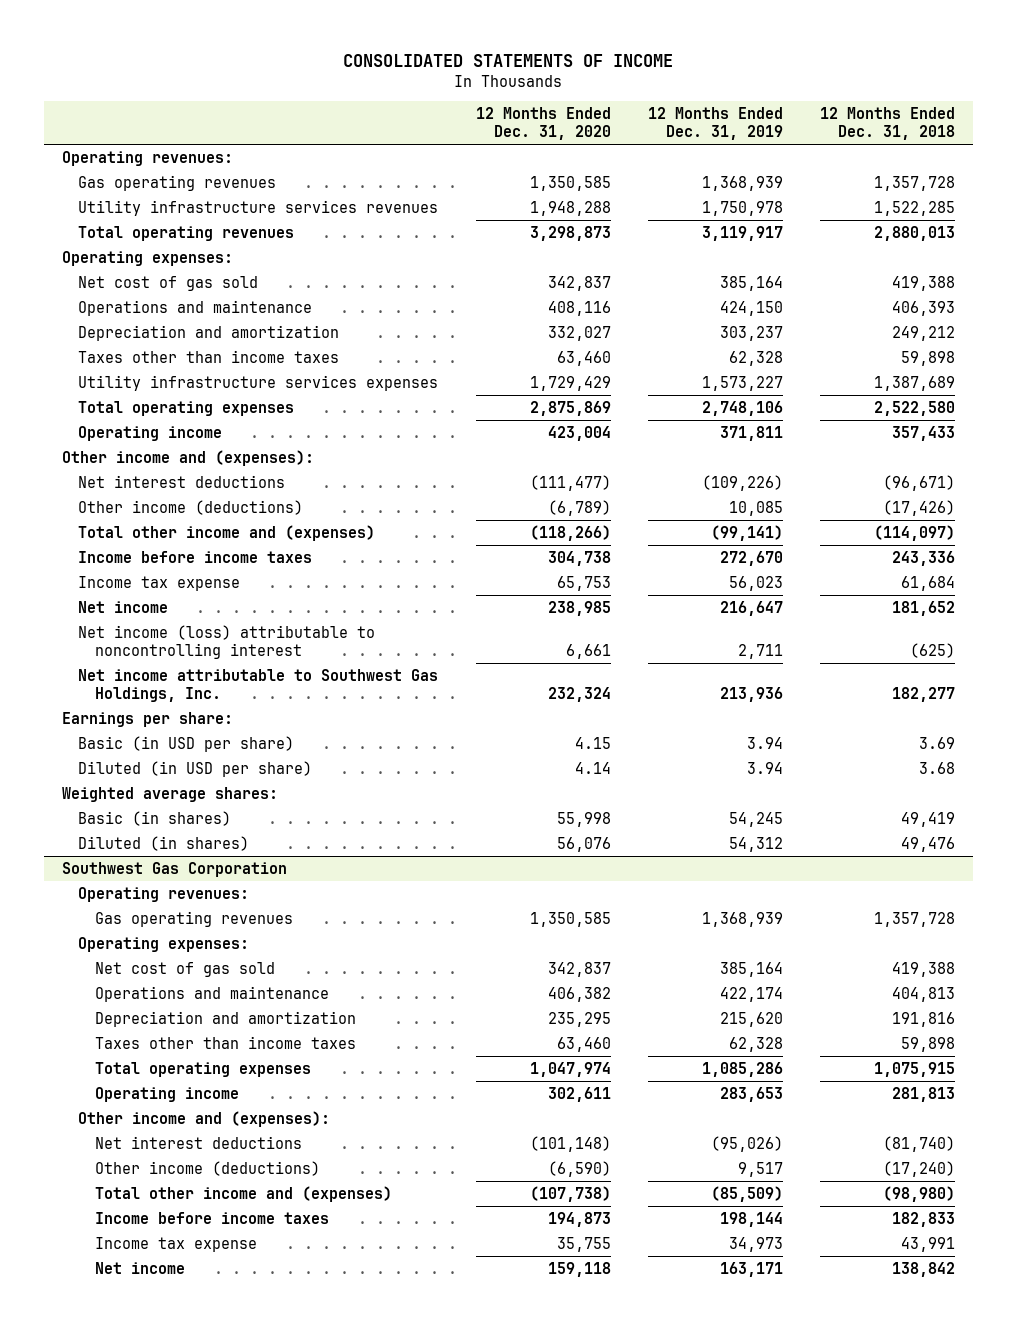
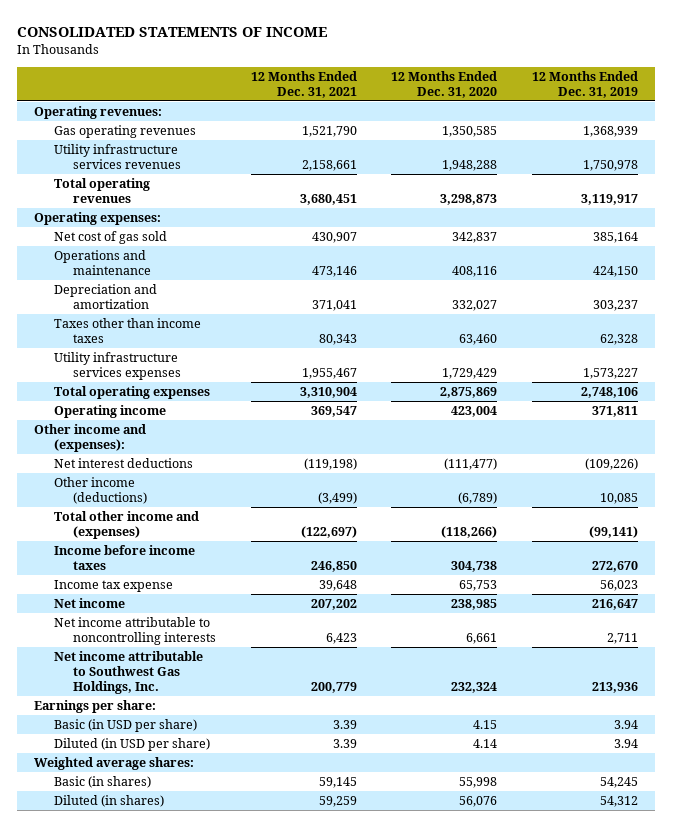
[819,107,955,141] 12 Months Ended Dec. 31, 2018 -> none
none -> [250,70,357,98] 12 Months Ended Dec. 31, 2021
[78,624,376,659] Net income (loss) attributable to noncontrolling interest -> [53,617,217,646] Net income attributable to noncontrolling interests
[62,861,288,877] Southwest Gas Corporation -> none
[78,886,250,902] Operating revenues: -> none
[94,910,293,927] Gas operating revenues -> none
[78,936,250,952] Operating expenses: -> none
[94,961,275,977] Net cost of gas sold -> none
[94,985,329,1002] Operations and maintenance -> none
[94,1010,356,1027] Depreciation and amortization -> none
[94,1035,356,1049] Taxes other than income taxes -> none
[94,1061,311,1077] Total operating expenses -> none
[94,1086,239,1102] Operating income -> none
[78,1110,331,1127] Other income and (expenses): -> none
[94,1135,302,1149] Net interest deductions -> none
[94,1160,320,1176] Other income (deductions) -> none
[94,1185,392,1202] Total other income and (expenses) -> none
[94,1211,329,1224] Income before income taxes -> none
[94,1236,257,1252] Income tax expense -> none
[94,1261,185,1274] Net income -> none

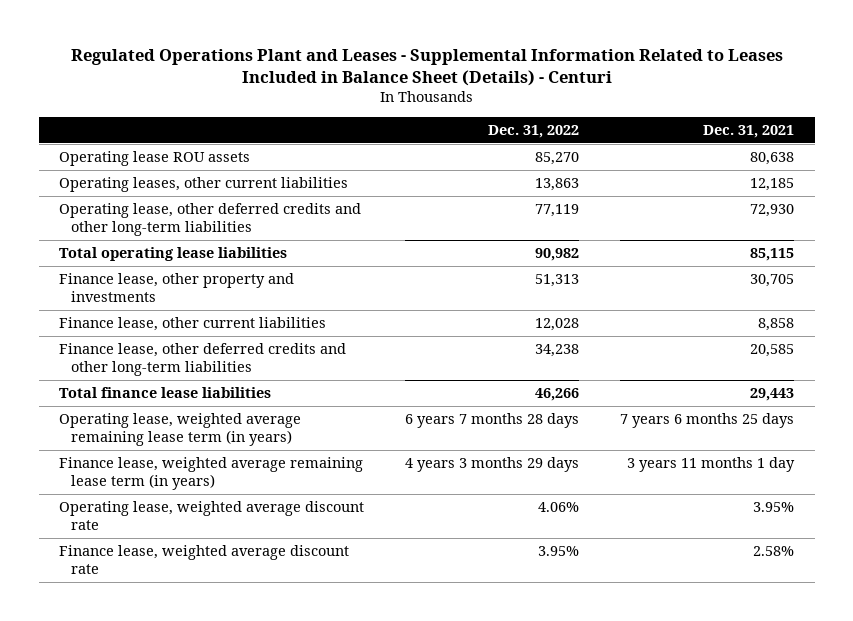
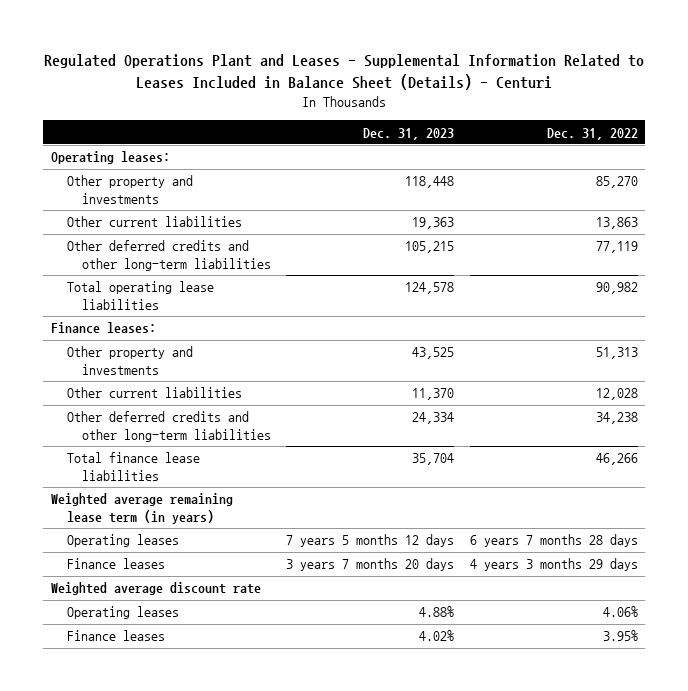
[703,124,795,138] Dec. 31, 2021 -> none
none -> [363,127,455,140] Dec. 31, 2023
none -> [50,151,170,165] Operating leases:
[59,151,251,167] Operating lease ROU assets -> [66,175,193,204] Other property and investments
[59,177,349,193] Operating leases, other current liabilities -> [66,216,242,228] Other current liabilities
[59,203,362,237] Operating lease, other deferred credits and other long-term liabilities -> [66,240,272,271] Other deferred credits and other long-term liabilities
none -> [50,322,156,334] Finance leases:
[59,273,295,303] Finance lease, other property and investments -> [66,346,193,375] Other property and investments
[59,317,327,332] Finance lease, other current liabilities -> [66,387,242,399] Other current liabilities
[59,343,347,377] Finance lease, other deferred credits and other long-term liabilities -> [66,411,272,442] Other deferred credits and other long-term liabilities
none -> [50,493,233,524] Weighted average remaining lease term (in years)
[59,413,302,447] Operating lease, weighted average remaining lease term (in years) -> [66,534,179,548] Operating leases
[59,457,364,491] Finance lease, weighted average remaining lease term (in years) -> [66,558,165,570] Finance leases
none -> [50,582,261,596] Weighted average discount rate
[59,501,365,531] Operating lease, weighted average discount rate -> [66,606,179,620] Operating leases
[59,545,350,575] Finance lease, weighted average discount rate -> [66,630,165,642] Finance leases

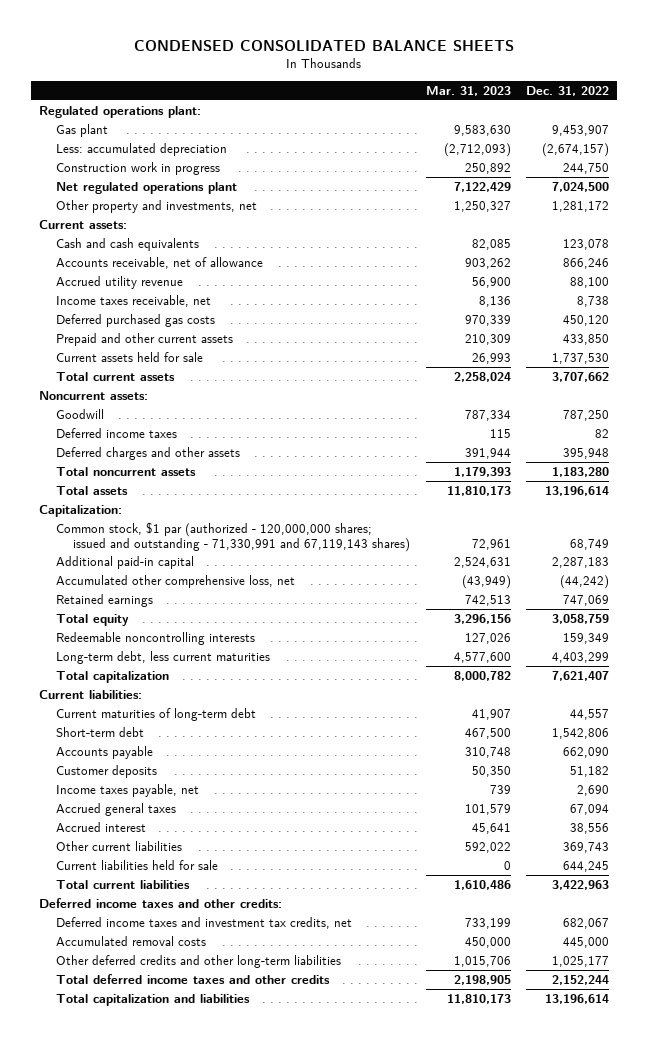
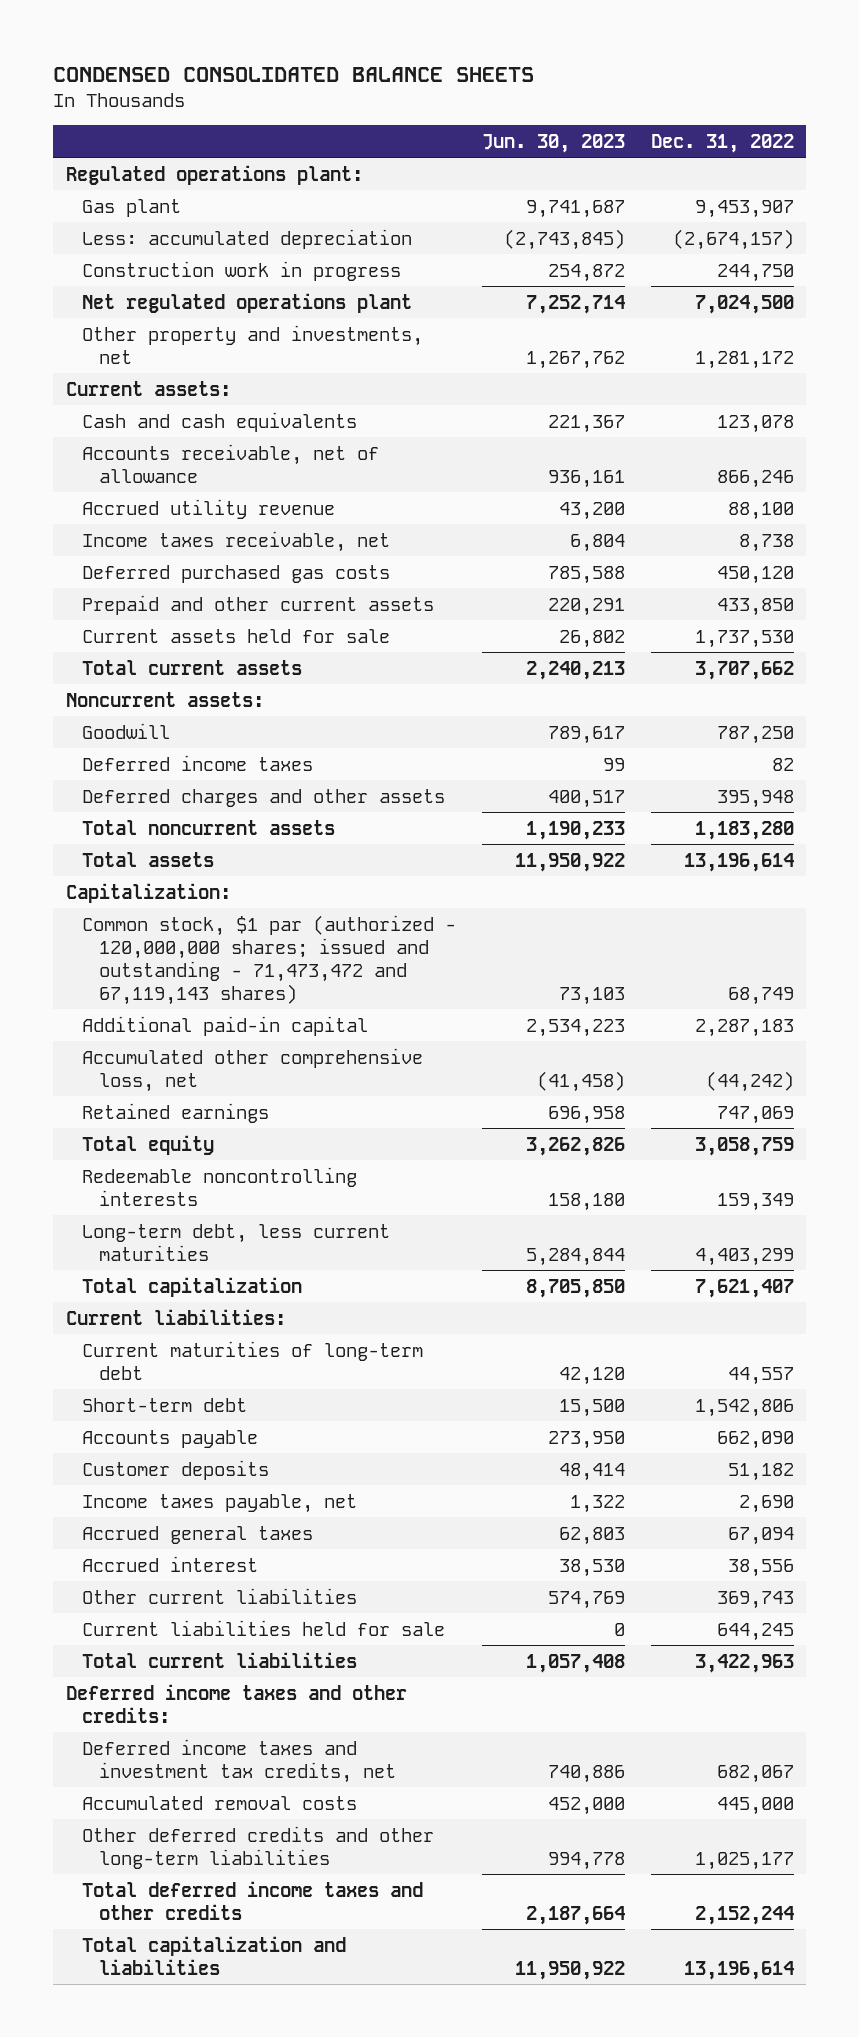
[425,85,511,96] Mar. 31, 2023 -> none
none -> [481,133,625,153] Jun. 30, 2023
[56,521,411,552] Common stock, $1 par (authorized - 120,000,000 shares; issued and outstanding - 71,330,991 and 67,119,143 shares) -> [82,914,457,1005] Common stock, $1 par (authorized - 120,000,000 shares; issued and outstanding - 71,473,472 and 67,119,143 shares)

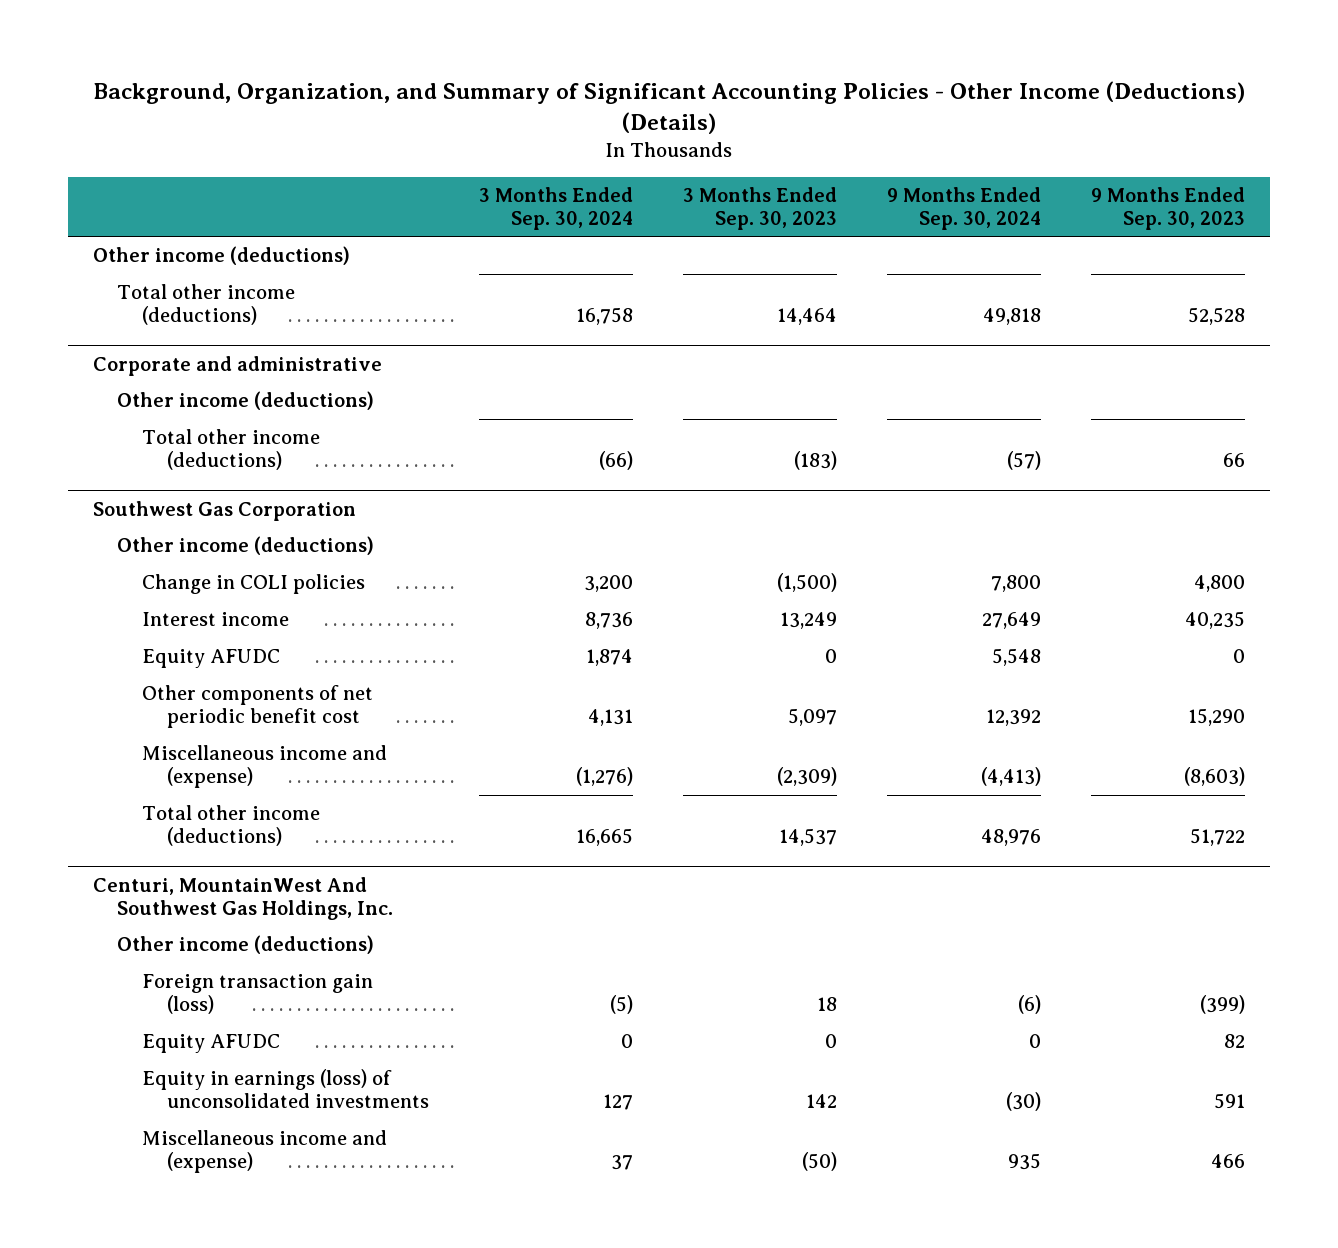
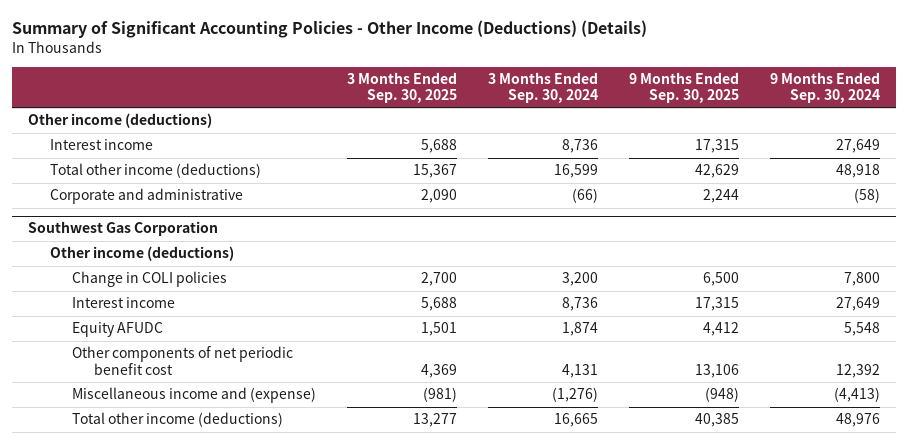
[92,80,1245,134] Background, Organization, and Summary of Significant Accounting Policies - Other Income (Deductions) (Details) -> [12,19,648,38] Summary of Significant Accounting Policies - Other Income (Deductions) (Details)
[682,186,837,230] 3 Months Ended Sep. 30, 2023 -> none
[1091,186,1246,230] 9 Months Ended Sep. 30, 2023 -> none
none -> [346,71,457,104] 3 Months Ended Sep. 30, 2025
none -> [629,71,740,104] 9 Months Ended Sep. 30, 2025
[92,355,382,376] Corporate and administrative -> none
[117,391,375,411] Other income (deductions) -> none
[141,429,320,471] Total other income (deductions) -> none
none -> [49,139,153,151] Interest income
[575,307,633,326] 16,758 -> [554,164,599,179] 16,599
[982,308,1041,326] 49,818 -> [836,164,881,179] 48,918
none -> [49,188,243,205] Corporate and administrative
[92,876,394,920] Centuri, MountainWest And Southwest Gas Holdings, Inc. -> none
[117,935,375,955] Other income (deductions) -> none
[141,974,373,1015] Foreign transaction gain (loss) -> none
[141,1034,280,1054] Equity AFUDC -> none
[141,1069,429,1109] Equity in earnings (loss) of unconsolidated investments -> none
[141,1130,387,1174] Miscellaneous income and (expense) -> none

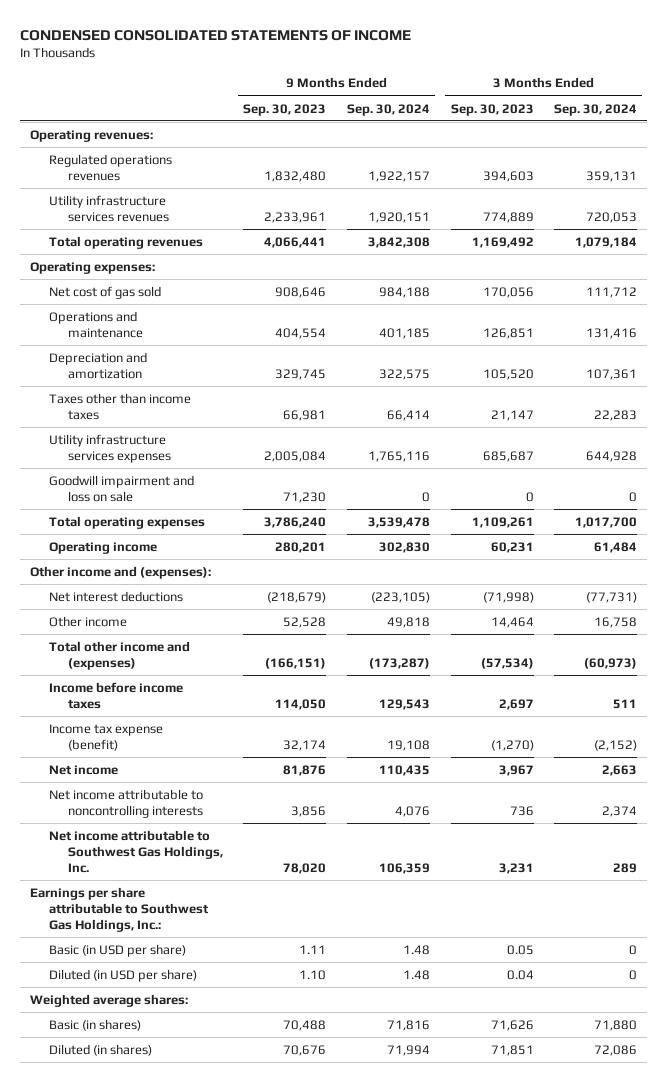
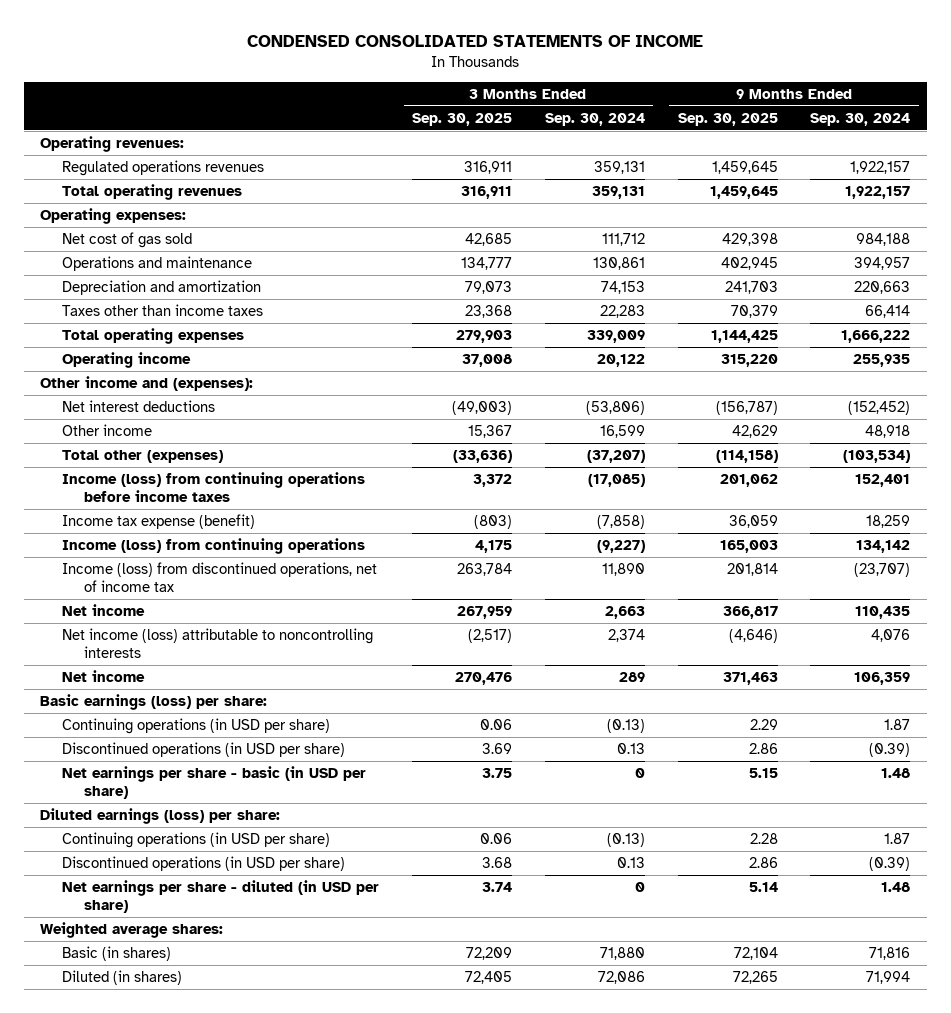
[243,103,327,116] Sep. 30, 2023 -> none
[450,103,534,116] Sep. 30, 2023 -> none
none -> [411,112,512,126] Sep. 30, 2025
none -> [677,112,778,126] Sep. 30, 2025
[48,194,169,222] Utility infrastructure services revenues -> none
[368,236,431,248] 3,842,308 -> [845,185,911,199] 1,922,157
[575,236,638,248] 1,079,184 -> [591,185,645,199] 359,131
[379,327,431,339] 401,185 -> [854,256,911,270] 394,957
[586,327,638,339] 131,416 -> [592,256,645,270] 130,861
[379,368,431,380] 322,575 -> [854,280,911,294] 220,663
[586,368,638,380] 107,361 -> [600,280,645,294] 74,153
[48,433,171,463] Utility infrastructure services expenses -> none
[48,474,194,502] Goodwill impairment and loss on sale -> none
[368,516,431,528] 3,539,478 -> [841,329,911,343] 1,666,222
[575,516,638,528] 1,017,700 -> [586,329,645,343] 339,009
[379,541,431,553] 302,830 -> [853,353,911,367] 255,935
[594,541,638,553] 61,484 -> [596,353,645,367] 20,122
[371,591,431,603] (223,105) -> [848,400,911,415] (152,452)
[586,591,638,603] (77,731) -> [585,400,645,415] (53,806)
[387,616,431,628] 49,818 -> [865,424,911,438] 48,918
[594,616,638,628] 16,758 -> [599,424,645,438] 16,599
[48,640,190,670] Total other income and (expenses) -> [61,449,223,463] Total other (expenses)
[369,657,431,669] (173,287) -> [843,449,911,463] (103,534)
[584,657,638,669] (60,973) -> [586,449,645,463] (37,207)
[48,681,183,709] Income before income taxes -> [61,471,365,502] Income (loss) from continuing operations before income taxes
[379,698,431,710] 129,543 -> [855,473,911,487] 152,401
[613,698,638,709] 511 -> [587,473,645,487] (17,085)
[387,739,431,751] 19,108 -> [866,514,911,528] 18,259
[594,739,638,751] (2,152) -> [596,514,645,529] (7,858)
none -> [61,537,365,554] Income (loss) from continuing operations
none -> [61,561,377,592] Income (loss) from discontinued operations, net of income tax
[29,886,209,933] Earnings per share attributable to Southwest Gas Holdings, Inc.: -> none
[48,788,203,818] Net income attributable to noncontrolling interests -> [61,627,373,658] Net income (loss) attributable to noncontrolling interests
[48,829,223,874] Net income attributable to Southwest Gas Holdings, Inc. -> [61,669,145,682] Net income
none -> [40,693,268,710] Basic earnings (loss) per share:
none -> [61,717,330,734] Continuing operations (in USD per share)
none -> [61,741,345,757] Discontinued operations (in USD per share)
[48,943,186,957] Basic (in USD per share) -> [61,765,366,799] Net earnings per share - basic (in USD per share)
none -> [40,807,281,824] Diluted earnings (loss) per share:
none -> [61,831,330,848] Continuing operations (in USD per share)
none -> [61,855,345,871] Discontinued operations (in USD per share)
[48,968,197,982] Diluted (in USD per share) -> [61,879,379,913] Net earnings per share - diluted (in USD per share)

